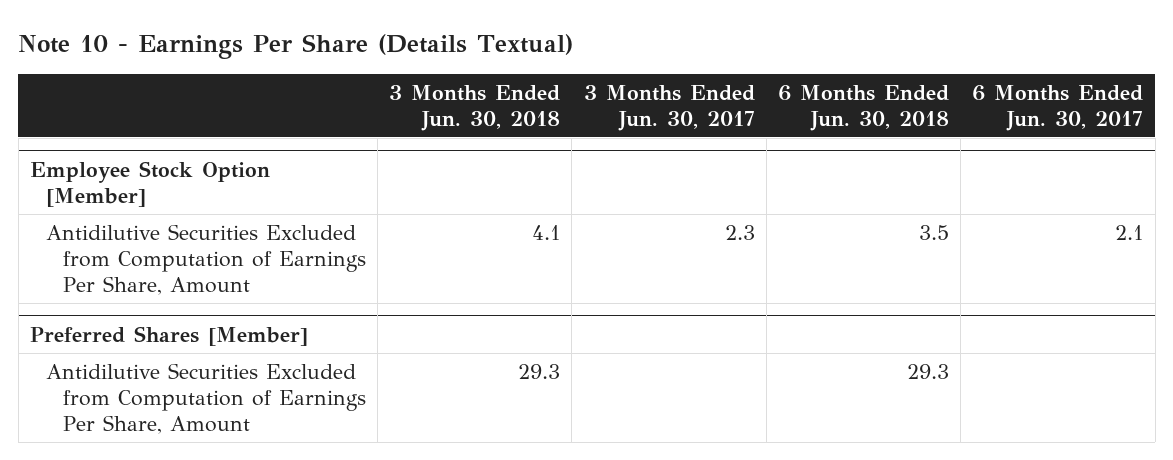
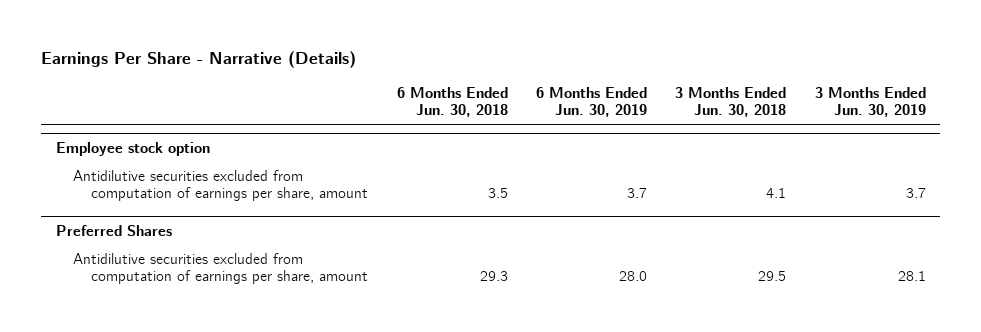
[18,34,574,60] Note 10 - Earnings Per Share (Details Textual) -> [41,51,357,69] Earnings Per Share - Narrative (Details)
[583,84,755,131] 3 Months Ended Jun. 30, 2017 -> none
[972,84,1144,131] 6 Months Ended Jun. 30, 2017 -> none
none -> [535,87,647,118] 6 Months Ended Jun. 30, 2019
none -> [814,87,926,118] 3 Months Ended Jun. 30, 2019
[30,161,271,208] Employee Stock Option [Member] -> [55,141,210,156] Employee stock option
[46,224,366,296] Antidilutive Securities Excluded from Computation of Earnings Per Share, Amount -> [73,170,369,202] Antidilutive securities excluded from computation of earnings per share, amount
[30,326,309,347] Preferred Shares [Member] -> [55,224,172,236] Preferred Shares
[46,363,366,435] Antidilutive Securities Excluded from Computation of Earnings Per Share, Amount -> [73,253,369,285] Antidilutive securities excluded from computation of earnings per share, amount
[518,364,561,380] 29.3 -> [758,271,787,282] 29.5

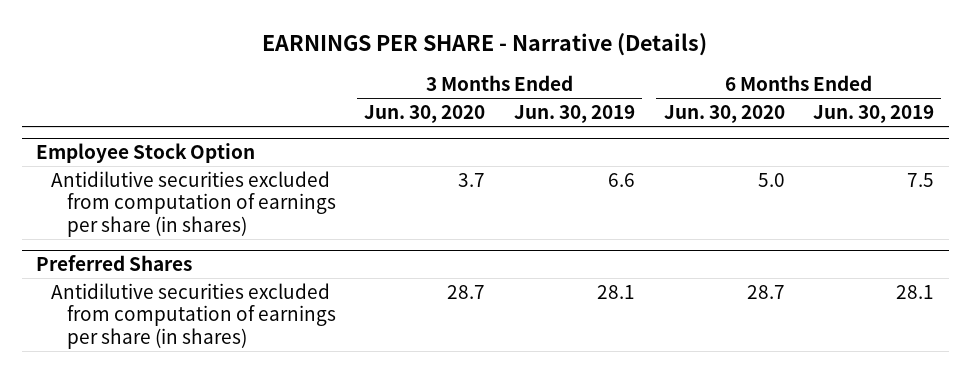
[41,51,357,69] Earnings Per Share - Narrative (Details) -> [262,33,708,57] EARNINGS PER SHARE - Narrative (Details)
[396,87,508,118] 6 Months Ended Jun. 30, 2018 -> none
[675,87,787,118] 3 Months Ended Jun. 30, 2018 -> none
none -> [364,105,486,124] Jun. 30, 2020
none -> [663,105,785,124] Jun. 30, 2020
[55,141,210,156] Employee stock option -> [36,143,256,164] Employee Stock Option
[73,170,369,202] Antidilutive securities excluded from computation of earnings per share, amount -> [51,170,336,237] Antidilutive securities excluded from computation of earnings per share (in shares)
[626,188,647,199] 3.7 -> [907,172,935,187] 7.5
[905,188,926,199] 3.7 -> [607,172,635,187] 6.6
[73,253,369,285] Antidilutive securities excluded from computation of earnings per share, amount -> [51,282,336,349] Antidilutive securities excluded from computation of earnings per share (in shares)
[618,271,647,282] 28.0 -> [896,284,935,299] 28.1

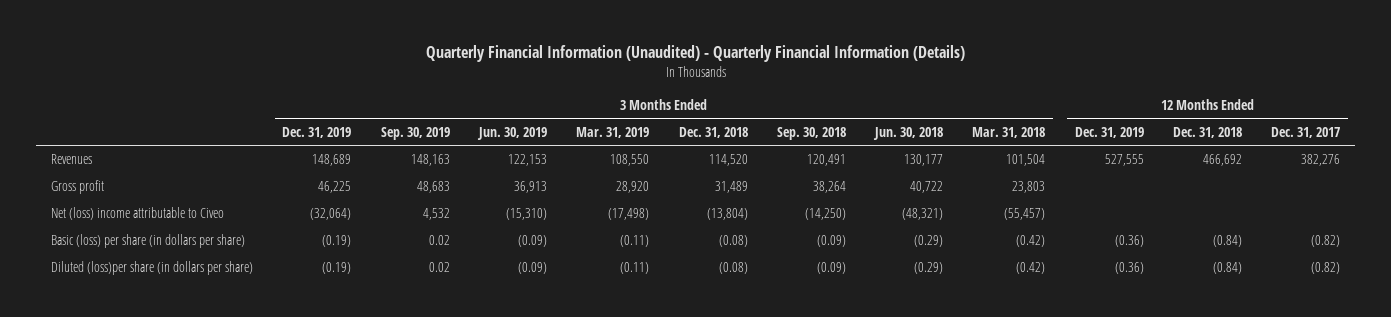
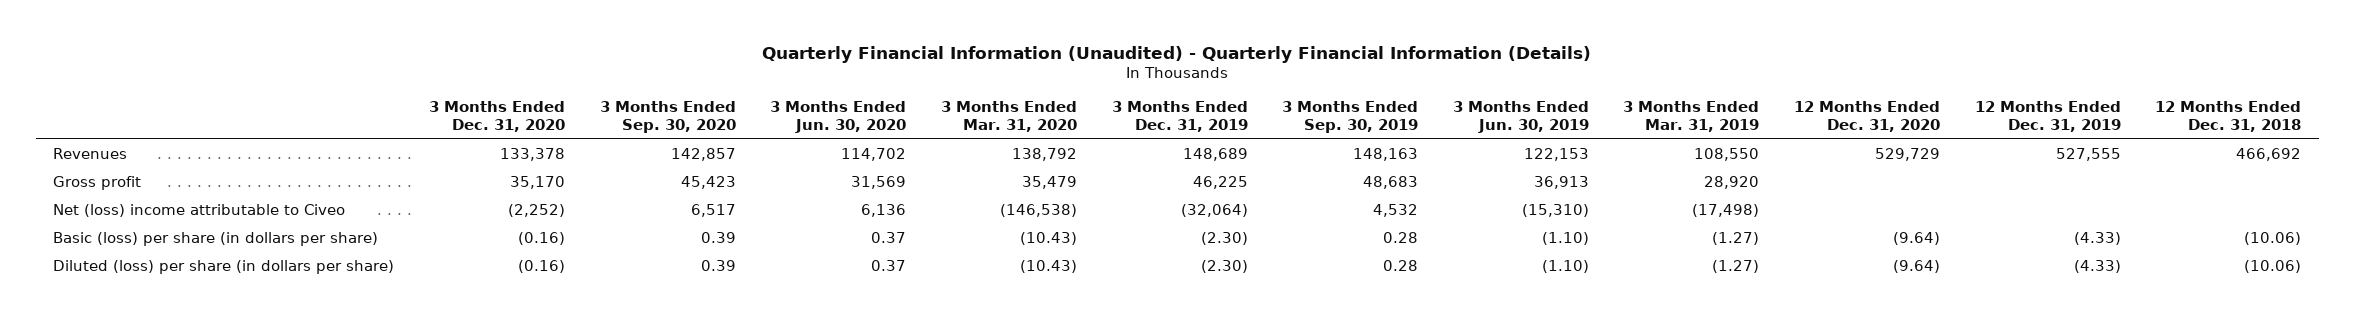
[678,126,748,138] Dec. 31, 2018 -> none
[776,126,846,140] Sep. 30, 2018 -> none
[873,126,944,140] Jun. 30, 2018 -> none
[972,126,1046,138] Mar. 31, 2018 -> none
[1271,126,1341,138] Dec. 31, 2017 -> none
none -> [428,101,565,133] 3 Months Ended Dec. 31, 2020
none -> [599,101,736,134] 3 Months Ended Sep. 30, 2020
none -> [770,101,907,134] 3 Months Ended Jun. 30, 2020
none -> [940,101,1077,133] 3 Months Ended Mar. 31, 2020
none -> [1794,101,1941,133] 12 Months Ended Dec. 31, 2020
[322,235,352,248] (0.19) -> [1200,232,1248,246] (2.30)
[428,235,450,246] 0.02 -> [1383,232,1419,244] 0.28
[518,235,548,248] (0.09) -> [1541,232,1589,246] (1.10)
[620,235,650,248] (0.11) -> [1712,232,1760,246] (1.27)
[1114,235,1144,248] (0.36) -> [2073,232,2121,246] (4.33)
[1213,235,1243,248] (0.84) -> [2244,232,2302,246] (10.06)
[51,261,254,276] Diluted (loss)per share (in dollars per share) -> [53,260,395,275] Diluted (loss) per share (in dollars per share)
[322,262,352,275] (0.19) -> [1200,260,1248,274] (2.30)
[428,262,450,273] 0.02 -> [1383,260,1419,272] 0.28
[518,262,548,275] (0.09) -> [1541,260,1589,274] (1.10)
[620,262,650,275] (0.11) -> [1712,260,1760,274] (1.27)
[1114,262,1144,275] (0.36) -> [2073,260,2121,274] (4.33)
[1213,262,1243,275] (0.84) -> [2244,260,2302,274] (10.06)

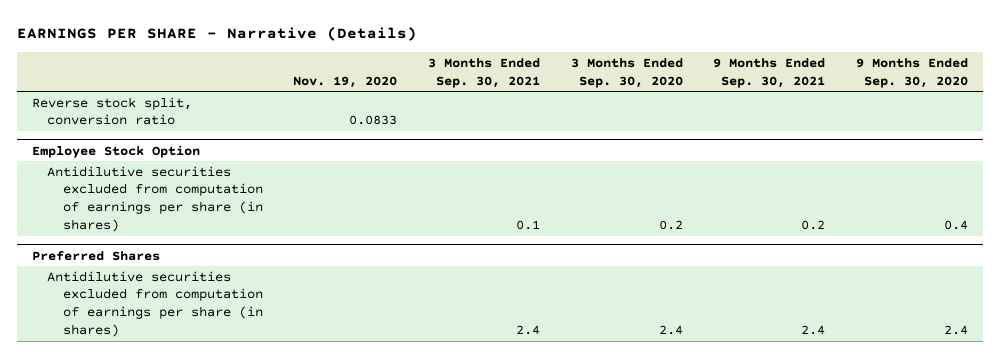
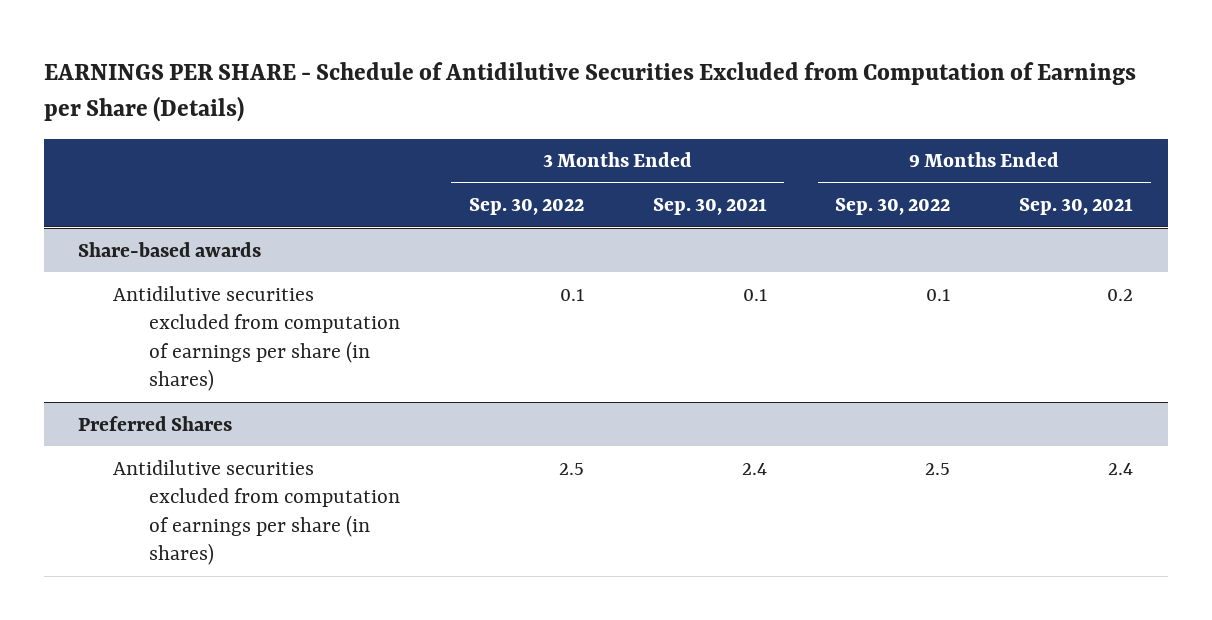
[16,27,417,42] EARNINGS PER SHARE - Narrative (Details) -> [43,61,1136,122] EARNINGS PER SHARE - Schedule of Antidilutive Securities Excluded from Computation of Earnings per Share (Details)
[293,75,398,88] Nov. 19, 2020 -> none
[570,57,683,88] 3 Months Ended Sep. 30, 2020 -> none
[856,57,969,88] 9 Months Ended Sep. 30, 2020 -> none
none -> [468,198,584,216] Sep. 30, 2022
none -> [835,198,951,216] Sep. 30, 2022
[31,96,192,126] Reverse stock split, conversion ratio -> none
[31,144,200,158] Employee Stock Option -> [78,241,262,257] Share-based awards

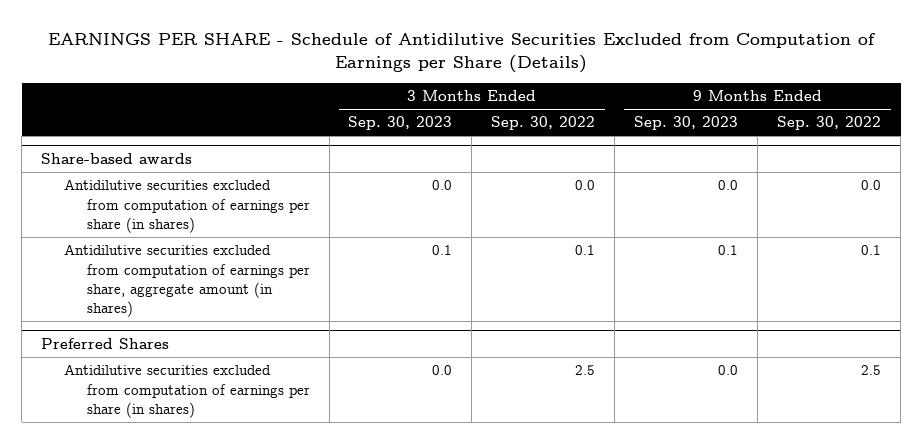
[652,198,767,216] Sep. 30, 2021 -> none
[1019,198,1134,216] Sep. 30, 2021 -> none
none -> [348,116,453,131] Sep. 30, 2023
none -> [634,116,739,131] Sep. 30, 2023
[559,288,584,301] 0.1 -> [575,180,596,191] 0.0
[926,288,951,301] 0.1 -> [861,180,882,191] 0.0
none -> [63,244,310,318] Antidilutive securities excluded from computation of earnings per share, aggregate amount (in shares)

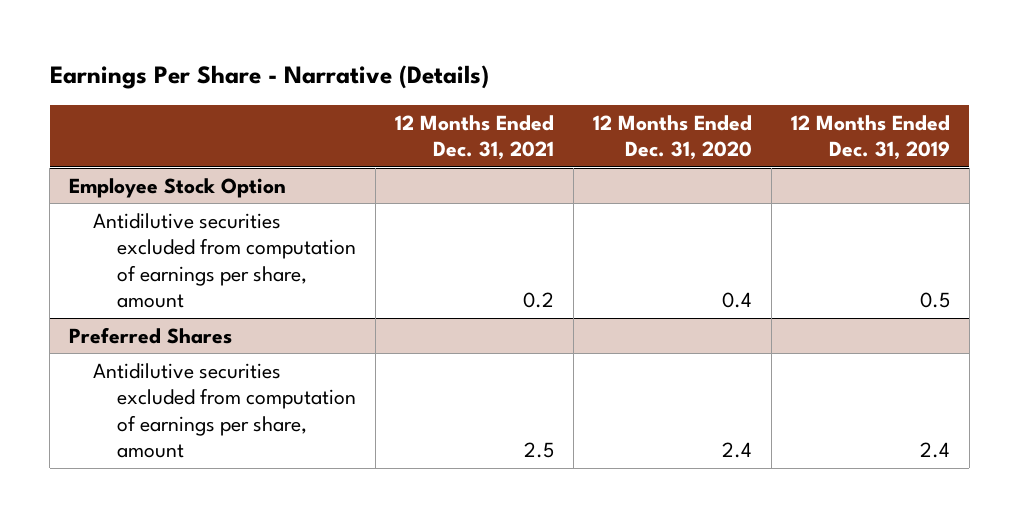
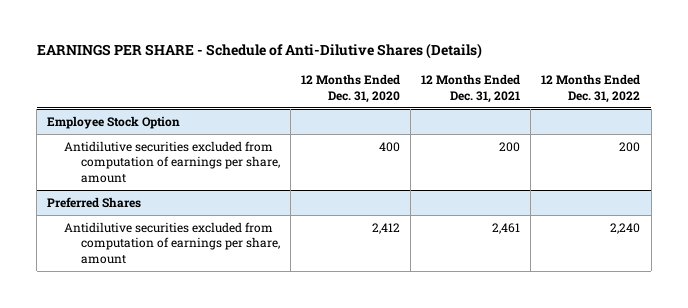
[49,65,489,90] Earnings Per Share - Narrative (Details) -> [36,43,482,60] EARNINGS PER SHARE - Schedule of Anti-Dilutive Shares (Details)
[790,114,950,161] 12 Months Ended Dec. 31, 2019 -> none
none -> [541,74,641,103] 12 Months Ended Dec. 31, 2022
[522,292,554,309] 0.2 -> [499,141,521,152] 200
[721,292,752,309] 0.4 -> [378,141,400,152] 400
[523,442,554,459] 2.5 -> [492,222,521,234] 2,461
[721,442,752,459] 2.4 -> [371,222,400,234] 2,412

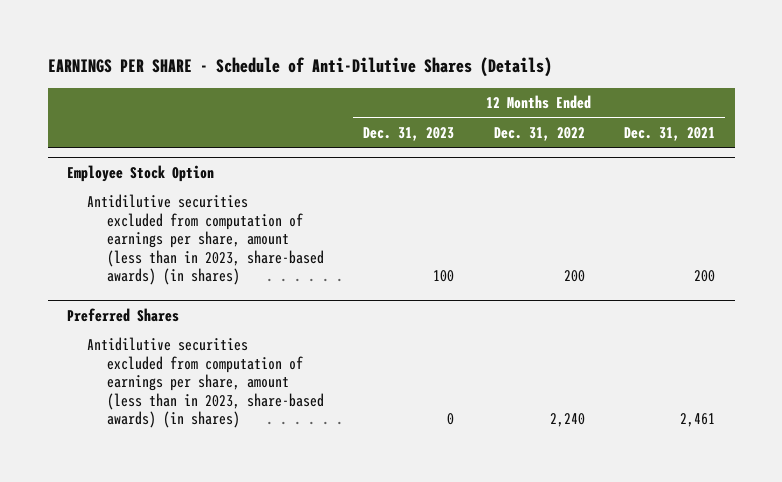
[300,74,400,103] 12 Months Ended Dec. 31, 2020 -> none
none -> [363,126,455,141] Dec. 31, 2023
[63,140,280,183] Antidilutive securities excluded from computation of earnings per share, amount -> [87,194,324,286] Antidilutive securities excluded from computation of earnings per share, amount (less than in 2023, share-based awards) (in shares)
[63,221,280,264] Antidilutive securities excluded from computation of earnings per share, amount -> [87,337,324,429] Antidilutive securities excluded from computation of earnings per share, amount (less than in 2023, share-based awards) (in shares)

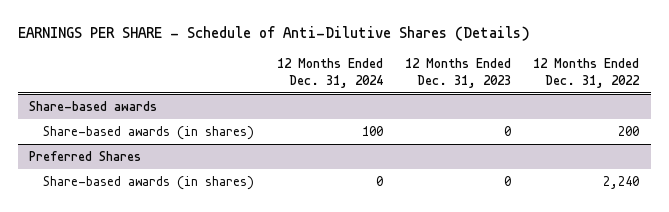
[623,126,715,141] Dec. 31, 2021 -> none
none -> [276,57,383,88] 12 Months Ended Dec. 31, 2024
[67,164,215,182] Employee Stock Option -> [29,101,158,112] Share-based awards
[87,194,324,286] Antidilutive securities excluded from computation of earnings per share, amount (less than in 2023, share-based awards) (in shares) -> [43,126,255,141] Share-based awards (in shares)
[433,270,455,283] 100 -> [504,126,512,137] 0
[87,337,324,429] Antidilutive securities excluded from computation of earnings per share, amount (less than in 2023, share-based awards) (in shares) -> [43,176,255,191] Share-based awards (in shares)

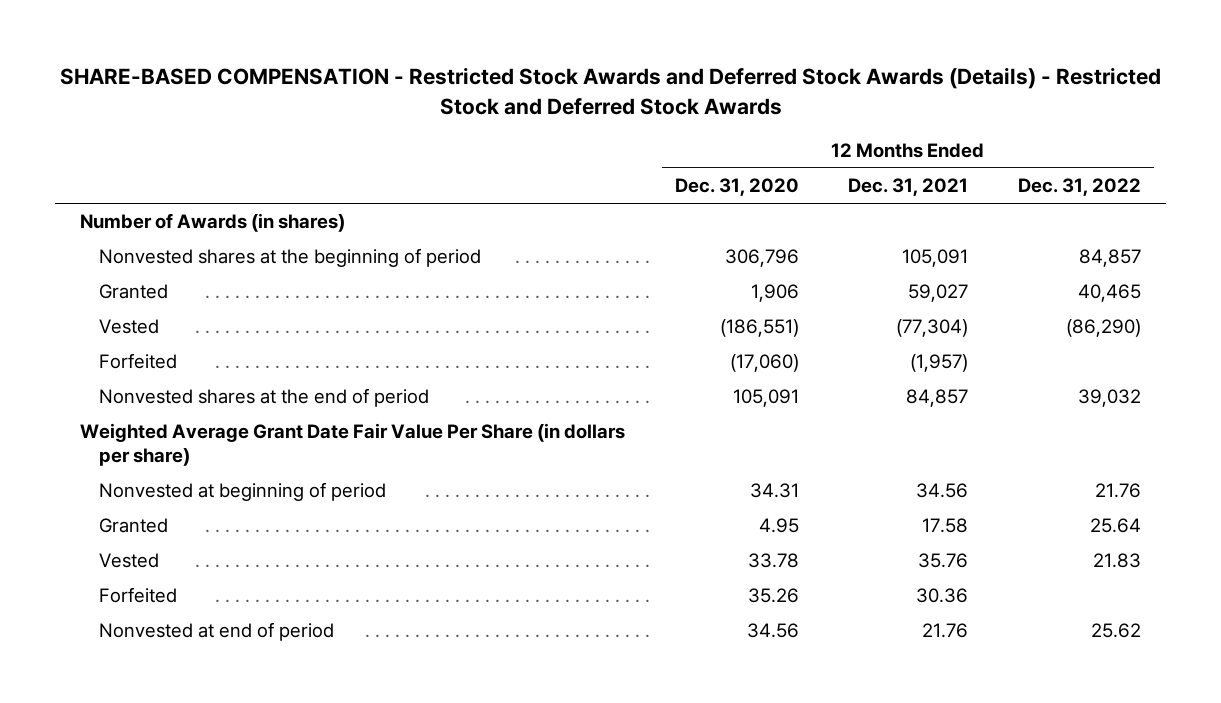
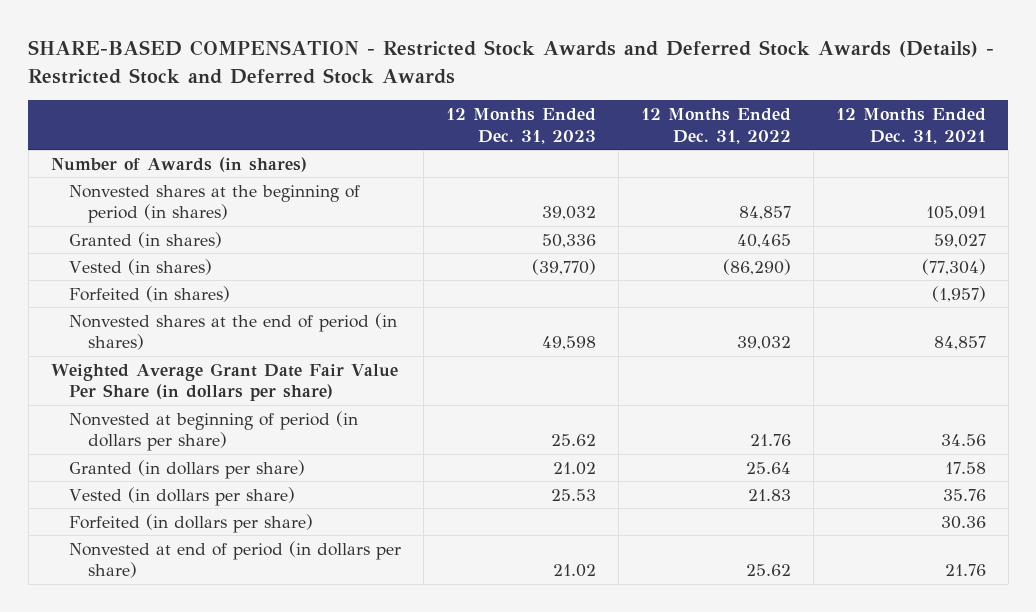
[674,178,799,197] Dec. 31, 2020 -> none
none -> [446,107,597,144] 12 Months Ended Dec. 31, 2023
[98,248,481,268] Nonvested shares at the beginning of period -> [69,184,361,224] Nonvested shares at the beginning of period (in shares)
[98,284,168,300] Granted -> [69,231,223,248] Granted (in shares)
[98,319,159,335] Vested -> [69,258,213,275] Vested (in shares)
[98,353,177,370] Forfeited -> [69,285,231,302] Forfeited (in shares)
[98,388,429,408] Nonvested shares at the end of period -> [69,312,398,351] Nonvested shares at the end of period (in shares)
[98,482,386,502] Nonvested at beginning of period -> [69,410,359,452] Nonvested at beginning of period (in dollars per share)
[98,518,168,534] Granted -> [69,459,306,479] Granted (in dollars per share)
[98,553,159,569] Vested -> [69,486,296,506] Vested (in dollars per share)
[98,587,177,604] Forfeited -> [69,513,314,533] Forfeited (in dollars per share)
[98,622,334,642] Nonvested at end of period -> [69,540,402,579] Nonvested at end of period (in dollars per share)

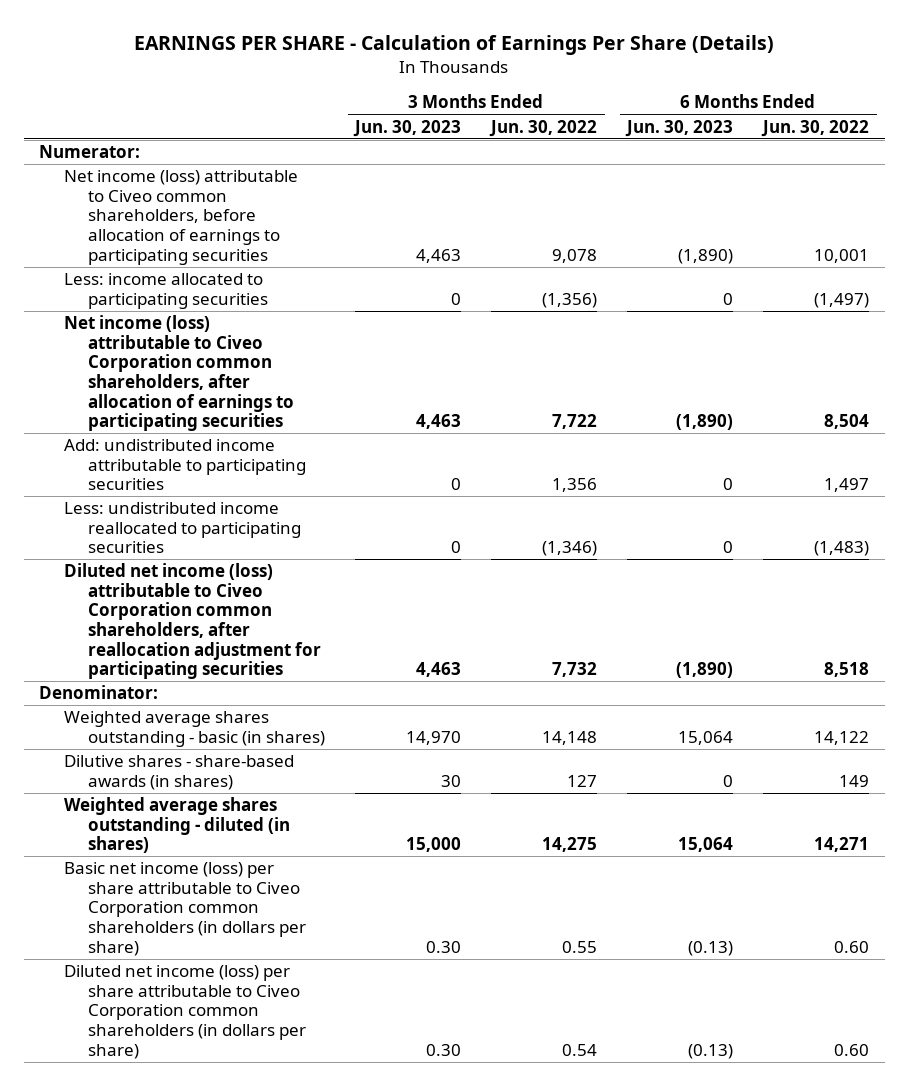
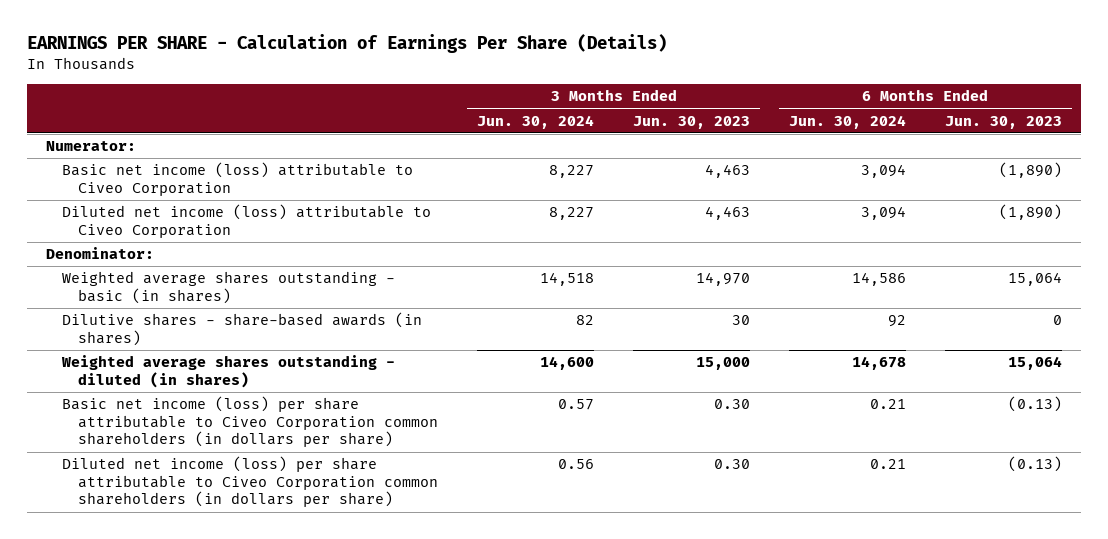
[489,119,598,137] Jun. 30, 2022 -> none
[761,119,870,137] Jun. 30, 2022 -> none
none -> [477,114,595,129] Jun. 30, 2024
none -> [788,114,906,129] Jun. 30, 2024
[63,273,269,309] Less: income allocated to participating securities -> none
[63,315,295,432] Net income (loss) attributable to Civeo Corporation common shareholders, after allocation of earnings to participating securities -> none
[63,439,307,491] Add: undistributed income attributable to participating securities -> none
[63,502,302,554] Less: undistributed income reallocated to participating securities -> none
[63,170,298,265] Net income (loss) attributable to Civeo common shareholders, before allocation of earnings to participating securities -> [62,162,414,196] Basic net income (loss) attributable to Civeo Corporation
[63,563,322,680] Diluted net income (loss) attributable to Civeo Corporation common shareholders, after reallocation adjustment for participating securities -> [62,204,432,238] Diluted net income (loss) attributable to Civeo Corporation

